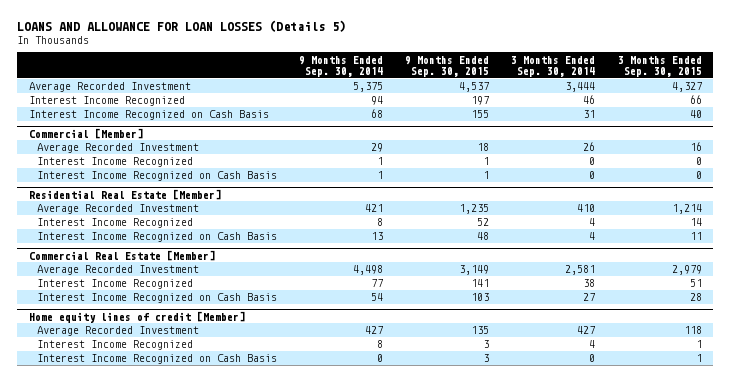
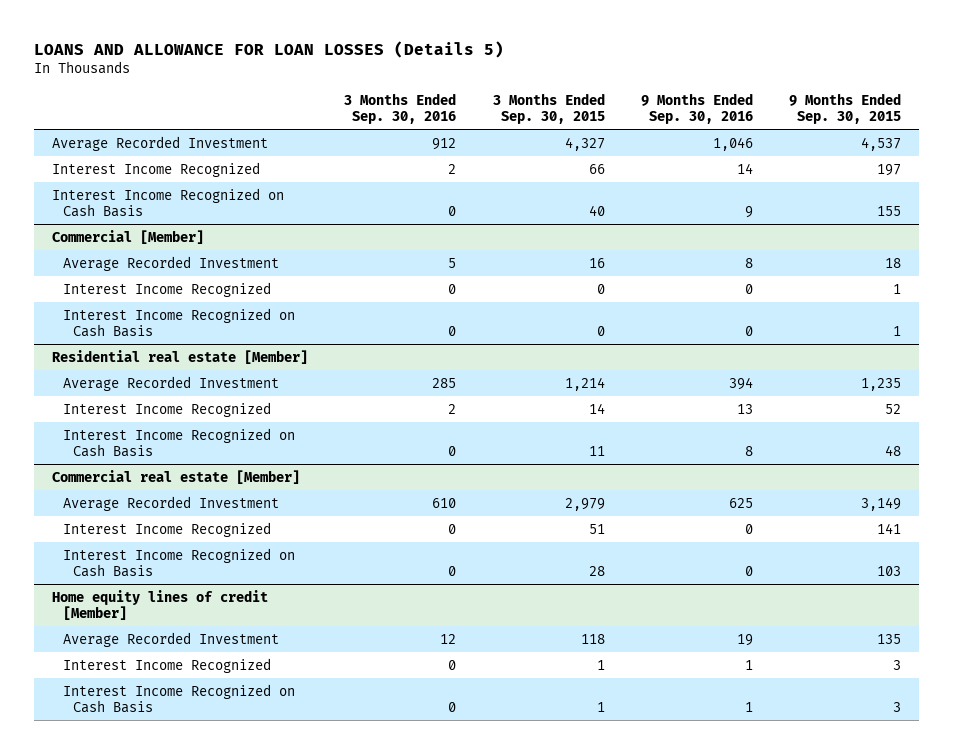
[298,55,383,77] 9 Months Ended Sep. 30, 2014 -> none
[511,55,596,77] 3 Months Ended Sep. 30, 2014 -> none
none -> [344,92,457,124] 3 Months Ended Sep. 30, 2016
none -> [640,92,753,124] 9 Months Ended Sep. 30, 2016
[28,188,221,200] Residential Real Estate [Member] -> [52,349,309,364] Residential real estate [Member]
[28,249,215,261] Commercial Real Estate [Member] -> [52,469,301,484] Commercial real estate [Member]

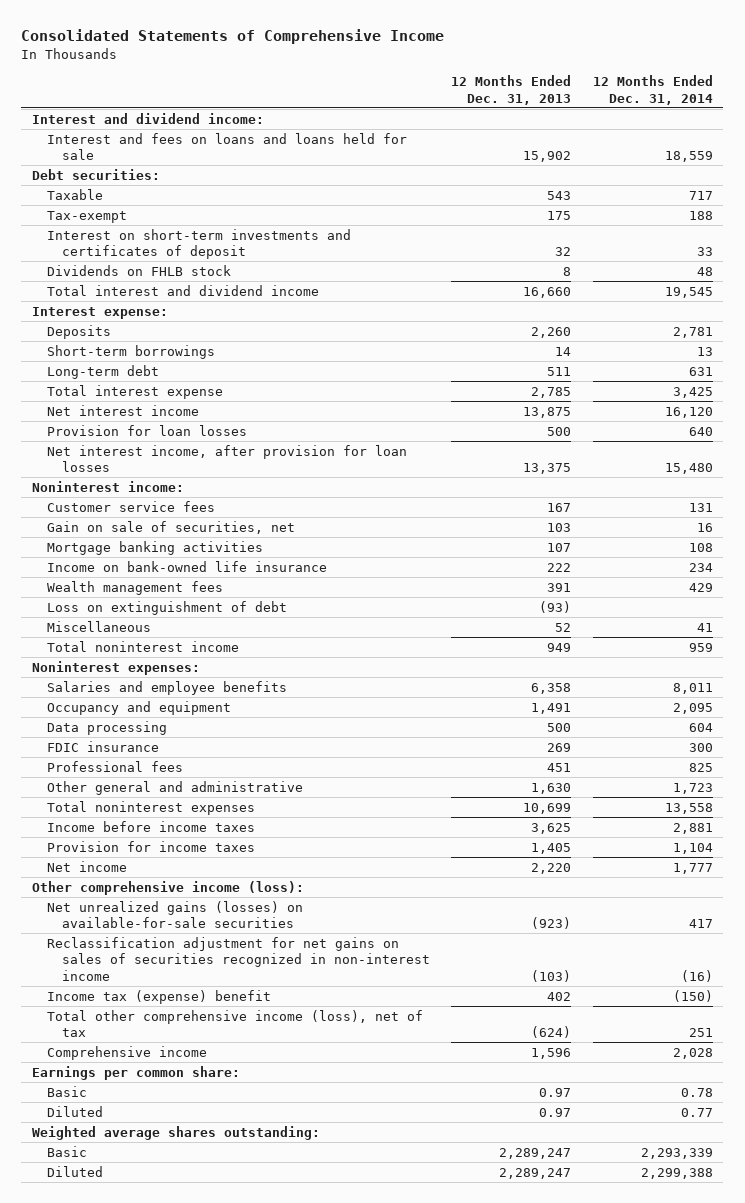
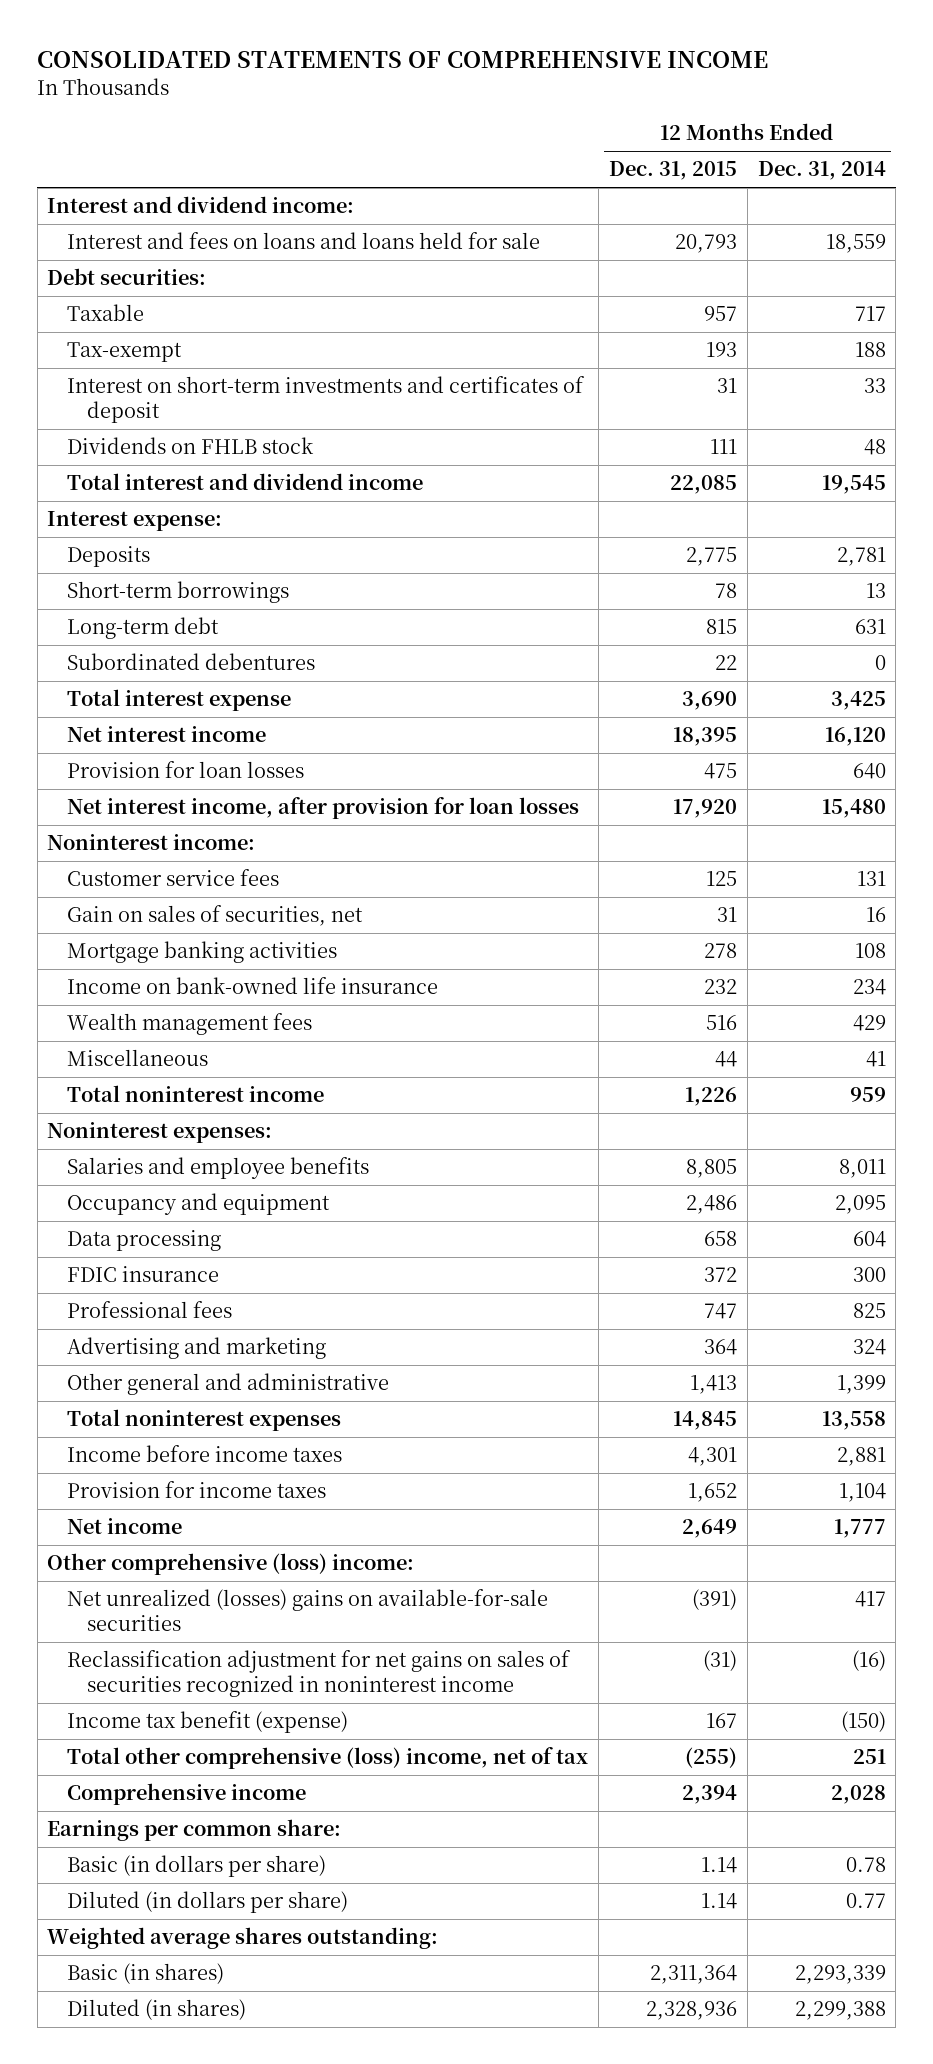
[21,29,445,45] Consolidated Statements of Comprehensive Income -> [37,50,769,68] CONSOLIDATED STATEMENTS OF COMPREHENSIVE INCOME
[451,75,572,105] 12 Months Ended Dec. 31, 2013 -> none
none -> [608,161,737,181] Dec. 31, 2015
none -> [66,653,315,671] Subordinated debentures
[47,520,296,534] Gain on sale of securities, net -> [66,905,363,927] Gain on sales of securities, net
[47,600,288,615] Loss on extinguishment of debt -> none
none -> [66,1337,326,1360] Advertising and marketing
[672,782,713,794] 1,723 -> [836,1375,886,1395] 1,399
[32,880,305,895] Other comprehensive income (loss): -> [47,1553,415,1576] Other comprehensive (loss) income:
[47,900,304,929] Net unrealized gains (losses) on available-for-sale securities -> [66,1589,548,1631] Net unrealized (losses) gains on available-for-sale securities
[47,936,431,981] Reclassification adjustment for net gains on sales of securities recognized in non-interest income -> [66,1650,571,1697] Reclassification adjustment for net gains on sales of securities recognized in noninterest income
[47,989,272,1004] Income tax (expense) benefit -> [66,1711,348,1734] Income tax benefit (expense)
[47,1009,424,1038] Total other comprehensive income (loss), net of tax -> [66,1747,588,1770] Total other comprehensive (loss) income, net of tax
[47,1085,88,1097] Basic -> [66,1855,326,1878] Basic (in dollars per share)
[47,1105,104,1117] Diluted -> [66,1891,348,1914] Diluted (in dollars per share)
[47,1145,88,1157] Basic -> [66,1963,224,1985] Basic (in shares)
[47,1165,104,1177] Diluted -> [66,1999,246,2021] Diluted (in shares)

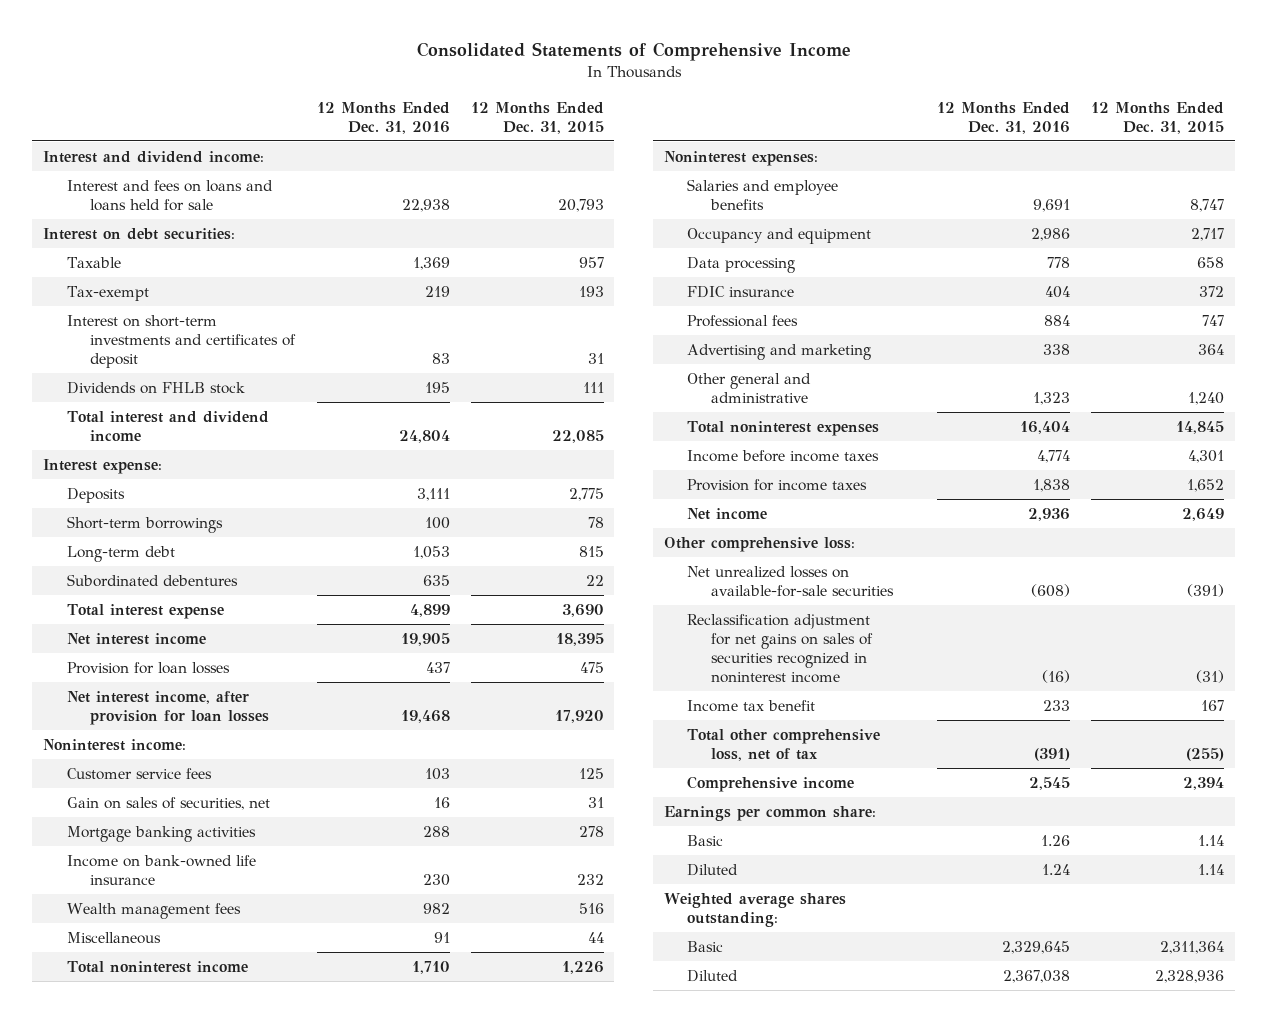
[37,50,769,68] CONSOLIDATED STATEMENTS OF COMPREHENSIVE INCOME -> [416,42,851,62] Consolidated Statements of Comprehensive Income
[757,161,886,181] Dec. 31, 2014 -> none
none -> [316,101,450,134] 12 Months Ended Dec. 31, 2016
[47,268,207,286] Debt securities: -> [42,227,235,240] Interest on debt securities:
[685,1159,737,1179] 8,805 -> [1190,198,1225,212] 8,747
[685,1195,737,1215] 2,486 -> [1191,227,1225,241] 2,717
[689,1375,737,1395] 1,413 -> [1188,391,1225,405] 1,240
[47,1553,415,1576] Other comprehensive (loss) income: -> [663,536,855,552] Other comprehensive loss:
[66,1589,548,1631] Net unrealized (losses) gains on available-for-sale securities -> [687,565,895,597] Net unrealized losses on available-for-sale securities
[66,1711,348,1734] Income tax benefit (expense) -> [687,699,816,712] Income tax benefit
[66,1747,588,1770] Total other comprehensive (loss) income, net of tax -> [687,728,881,761] Total other comprehensive loss, net of tax
[66,1855,326,1878] Basic (in dollars per share) -> [687,834,724,846] Basic
[66,1891,348,1914] Diluted (in dollars per share) -> [687,863,739,876] Diluted
[66,1963,224,1985] Basic (in shares) -> [687,940,724,952] Basic
[66,1999,246,2021] Diluted (in shares) -> [687,969,739,982] Diluted

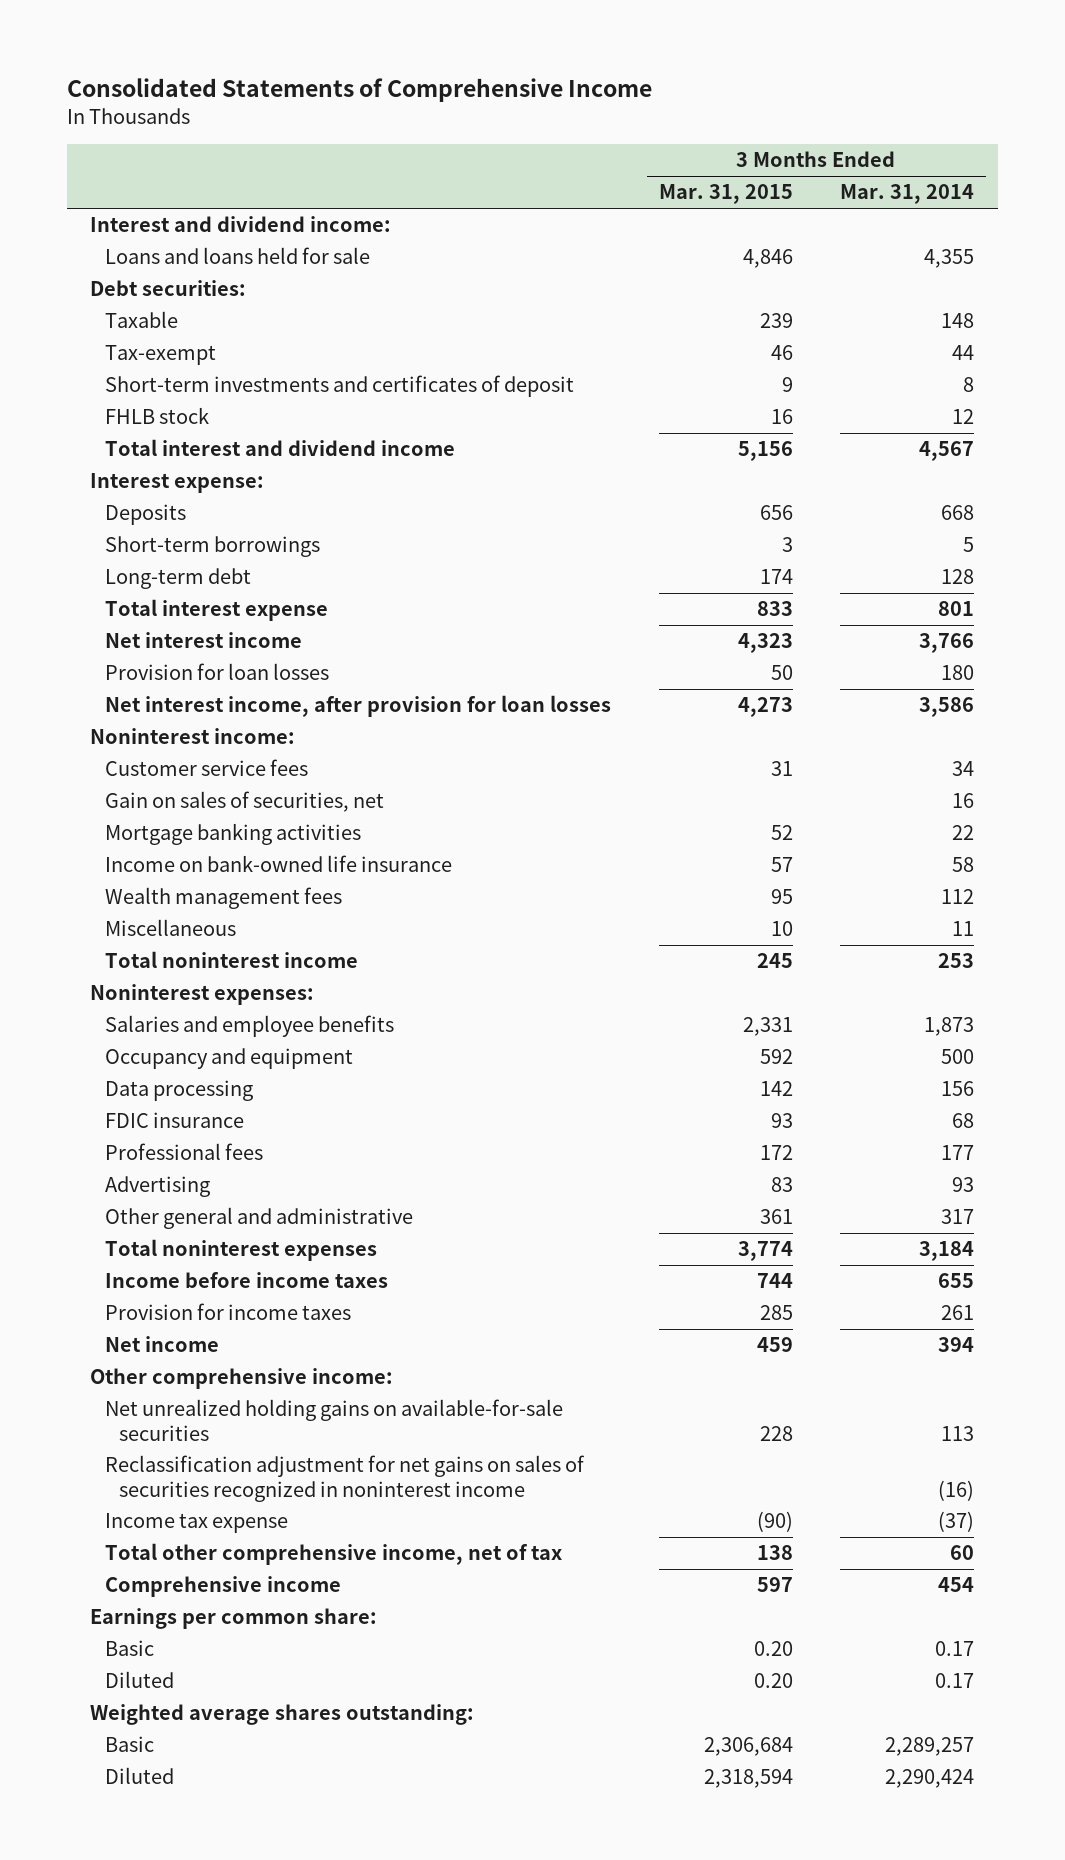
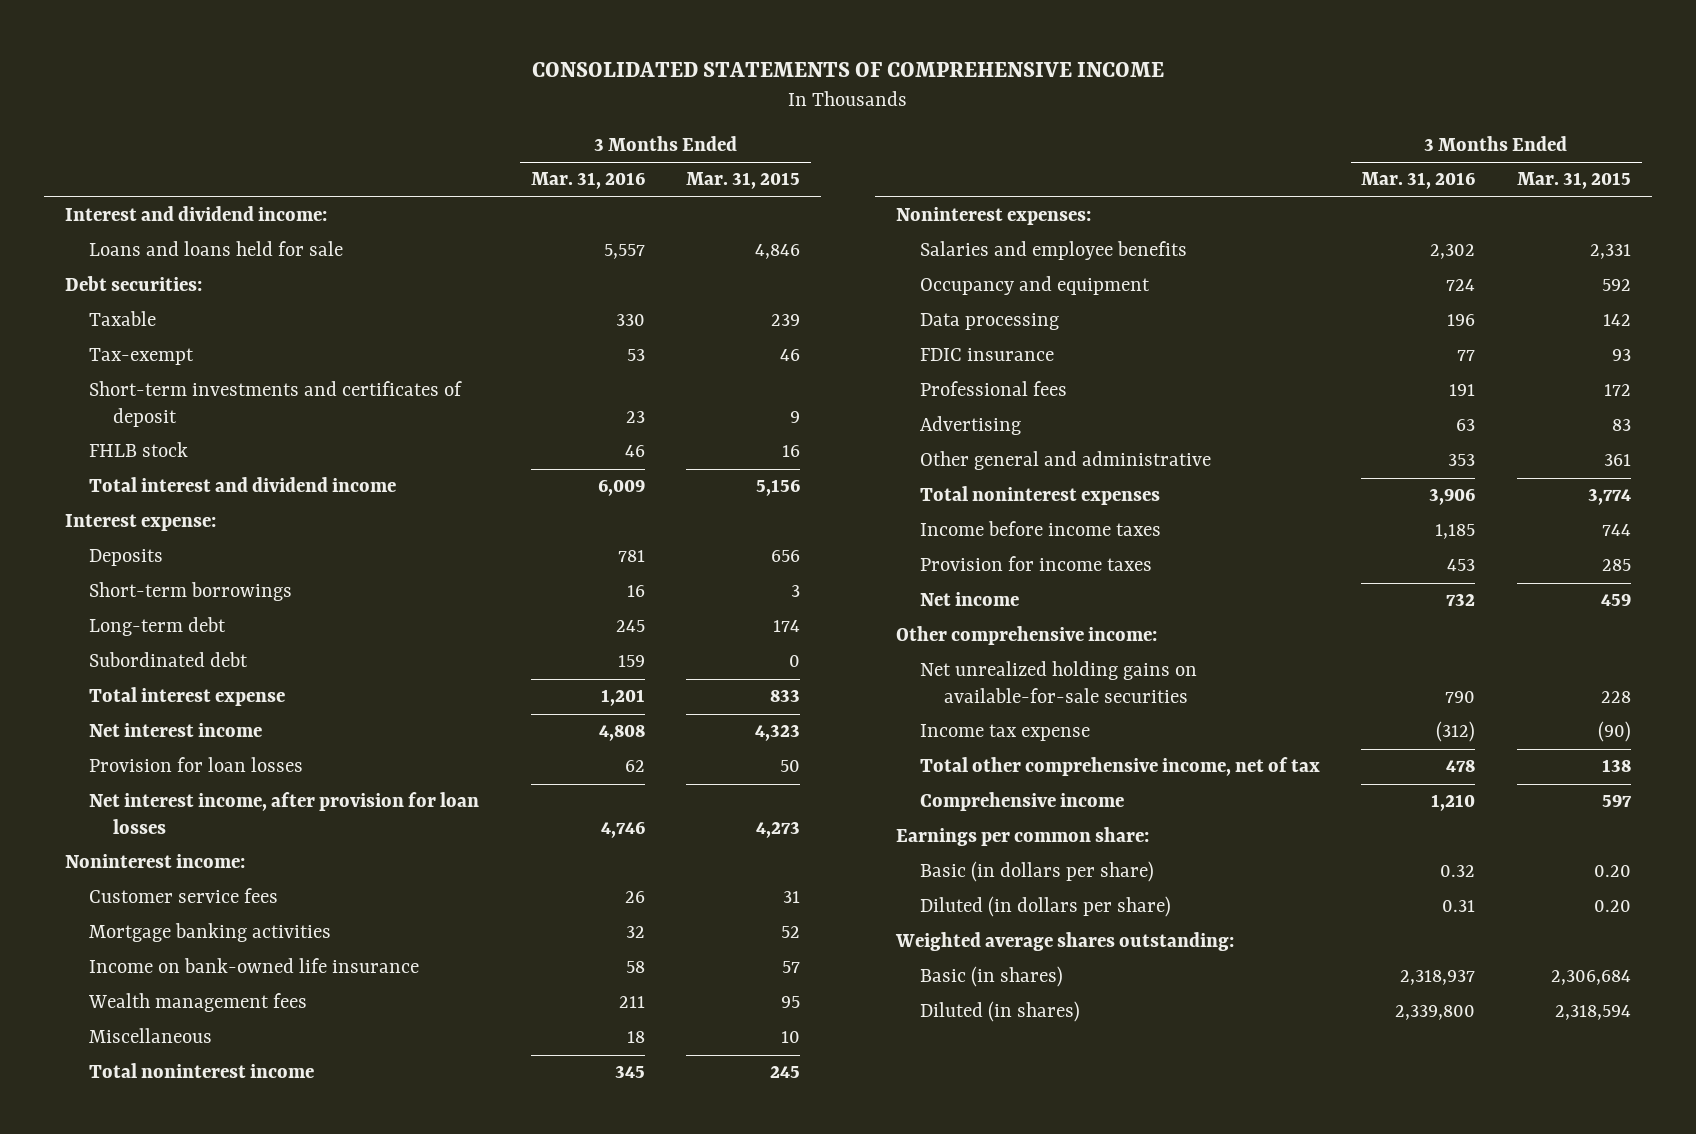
[66,78,652,103] Consolidated Statements of Comprehensive Income -> [532,62,1165,78] CONSOLIDATED STATEMENTS OF COMPREHENSIVE INCOME
[840,184,975,205] Mar. 31, 2014 -> none
none -> [530,172,645,190] Mar. 31, 2016
none -> [88,652,248,668] Subordinated debt
[104,791,384,813] Gain on sales of securities, net -> none
[104,1455,585,1502] Reclassification adjustment for net gains on sales of securities recognized in noninterest income -> none
[104,1640,154,1657] Basic -> [919,861,1154,883] Basic (in dollars per share)
[104,1671,174,1689] Diluted -> [919,896,1171,918] Diluted (in dollars per share)
[104,1736,154,1753] Basic -> [919,966,1063,988] Basic (in shares)
[104,1767,174,1785] Diluted -> [919,1001,1080,1023] Diluted (in shares)

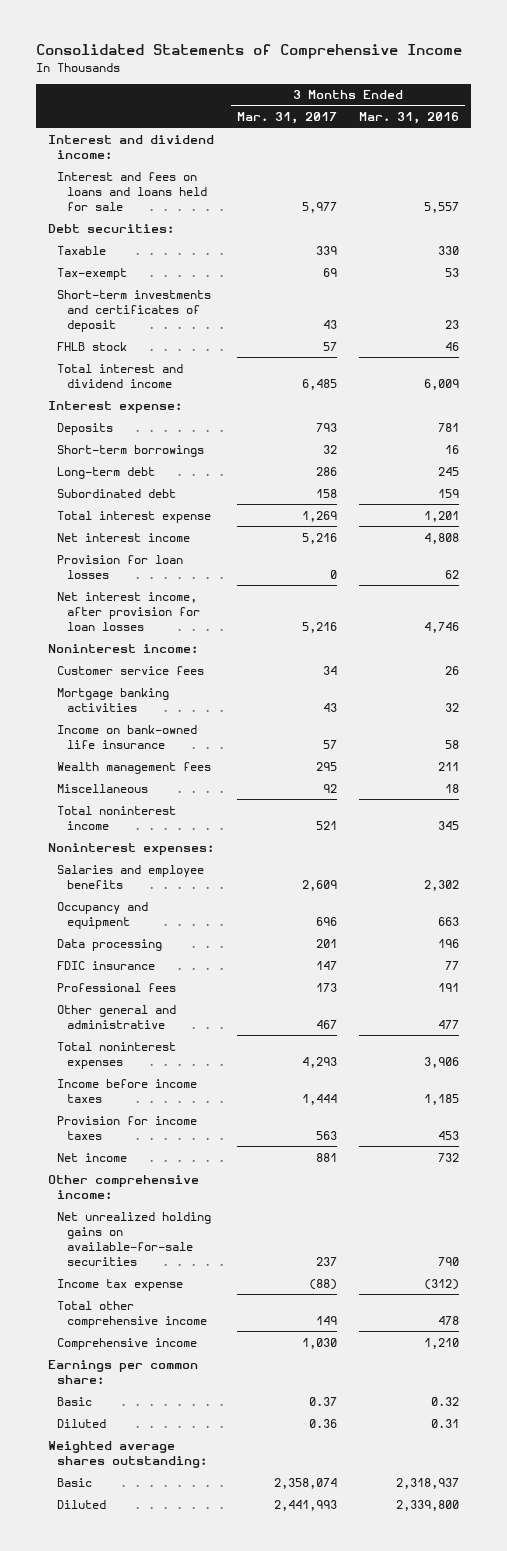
[532,62,1165,78] CONSOLIDATED STATEMENTS OF COMPREHENSIVE INCOME -> [36,44,463,60] Consolidated Statements of Comprehensive Income
[686,172,801,190] Mar. 31, 2015 -> none
none -> [236,112,337,125] Mar. 31, 2017
[88,241,343,257] Loans and loans held for sale -> [57,171,208,211] Interest and fees on loans and loans held for sale
[1446,279,1476,292] 724 -> [438,916,460,926] 663
[919,416,1021,436] Advertising -> none
[1448,454,1476,467] 353 -> [438,1019,460,1029] 477
[919,757,1320,777] Total other comprehensive income, net of tax -> [57,1300,208,1328] Total other comprehensive income
[919,861,1154,883] Basic (in dollars per share) -> [57,1396,93,1406] Basic
[919,896,1171,918] Diluted (in dollars per share) -> [57,1418,107,1428] Diluted
[919,966,1063,988] Basic (in shares) -> [57,1477,93,1487] Basic
[919,1001,1080,1023] Diluted (in shares) -> [57,1499,107,1509] Diluted

